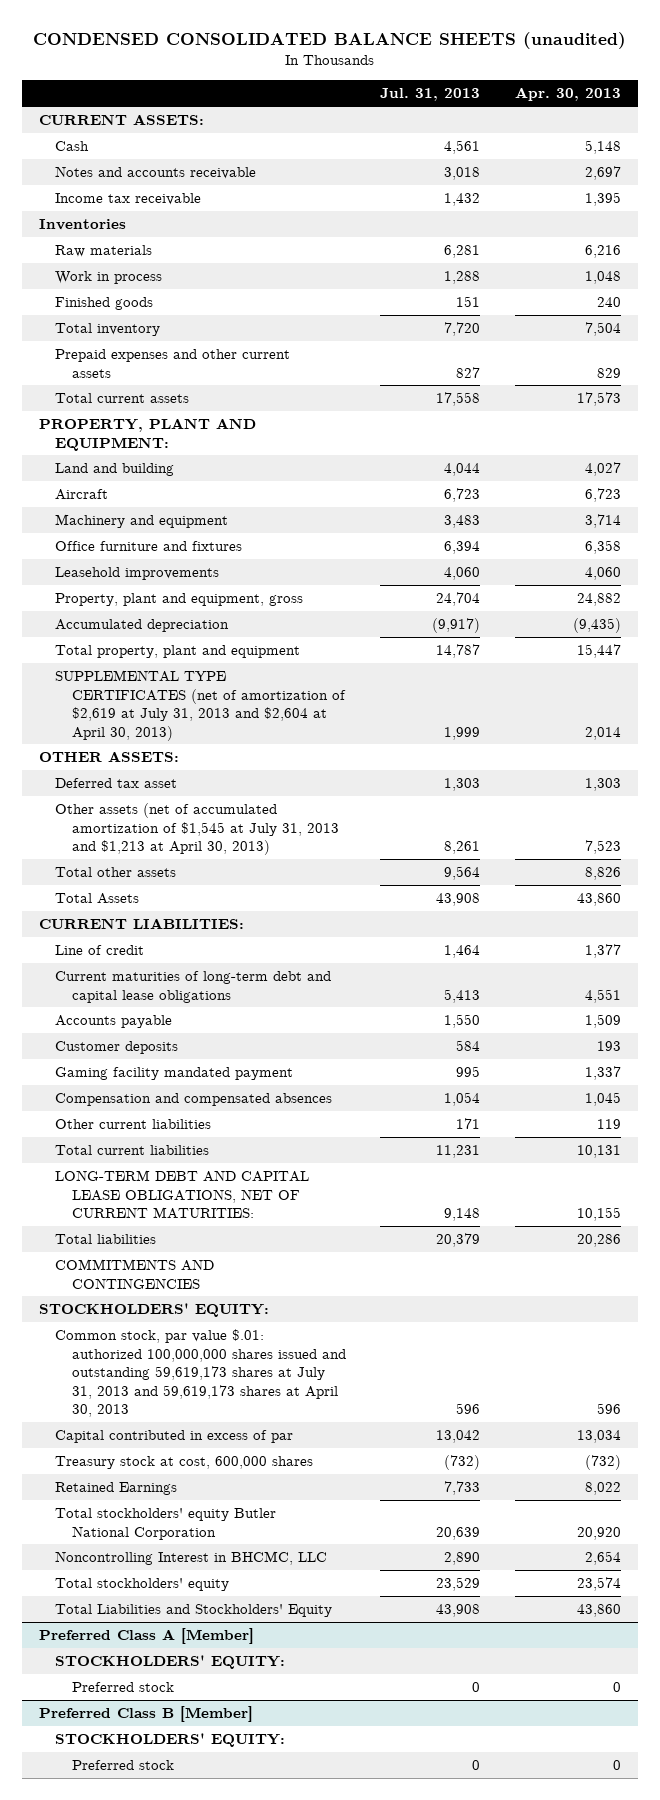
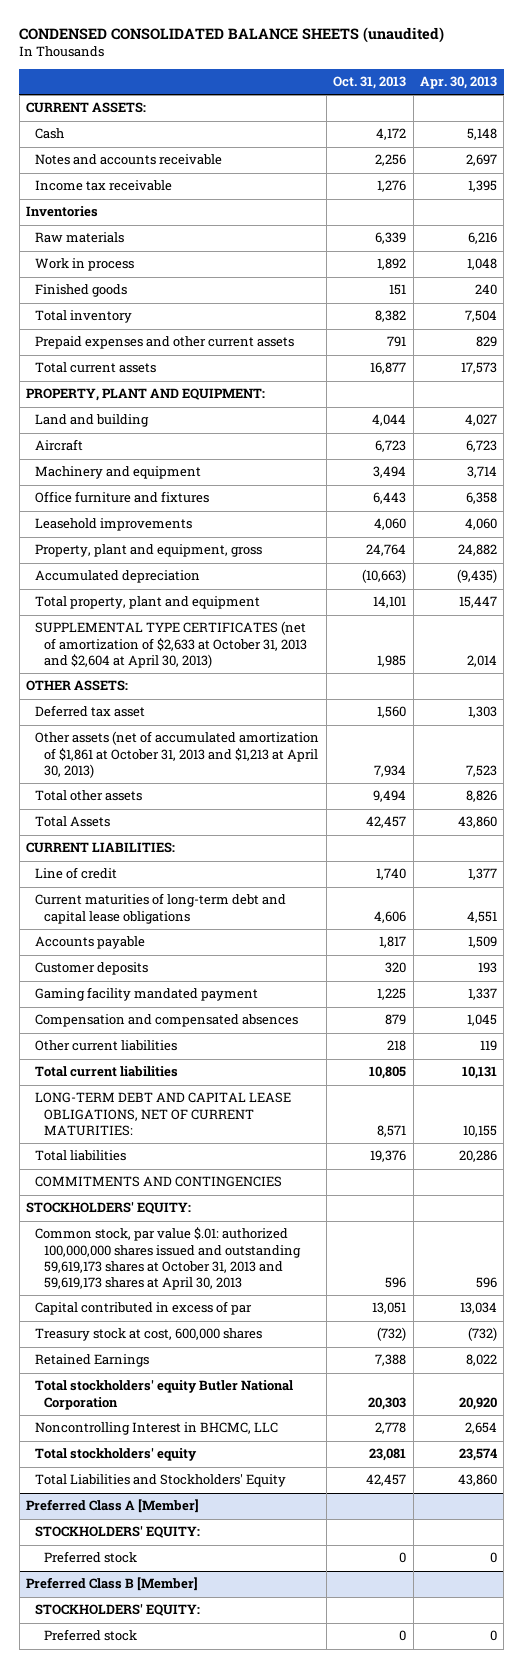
[380,88,481,102] Jul. 31, 2013 -> none
none -> [333,76,407,90] Oct. 31, 2013
[55,670,346,741] SUPPLEMENTAL TYPE CERTIFICATES (net of amortization of $2,619 at July 31, 2013 and $2,604 at April 30, 2013) -> [35,621,308,668] SUPPLEMENTAL TYPE CERTIFICATES (net of amortization of $2,633 at October 31, 2013 and $2,604 at April 30, 2013)
[55,803,339,856] Other assets (net of accumulated amortization of $1,545 at July 31, 2013 and $1,213 at April 30, 2013) -> [35,731,320,778] Other assets (net of accumulated amortization of $1,861 at October 31, 2013 and $1,213 at April 30, 2013)
[55,1329,346,1418] Common stock, par value $.01: authorized 100,000,000 shares issued and outstanding 59,619,173 shares at July 31, 2013 and 59,619,173 shares at April 30, 2013 -> [35,1227,302,1291] Common stock, par value $.01: authorized 100,000,000 shares issued and outstanding 59,619,173 shares at October 31, 2013 and 59,619,173 shares at April 30, 2013

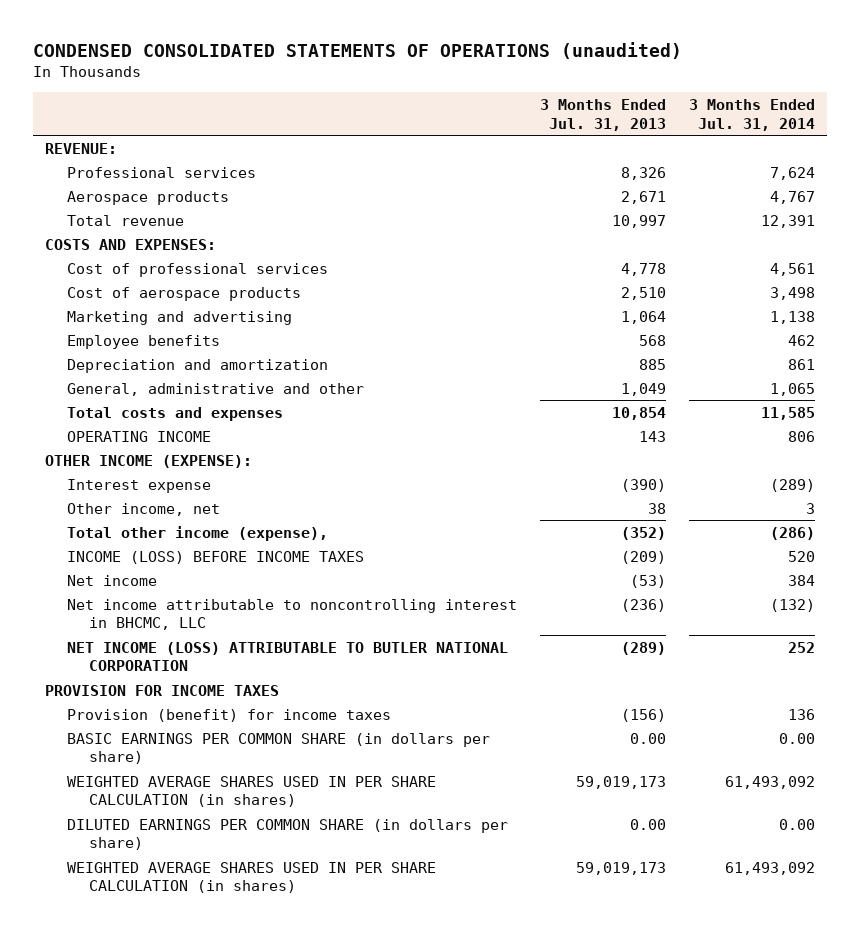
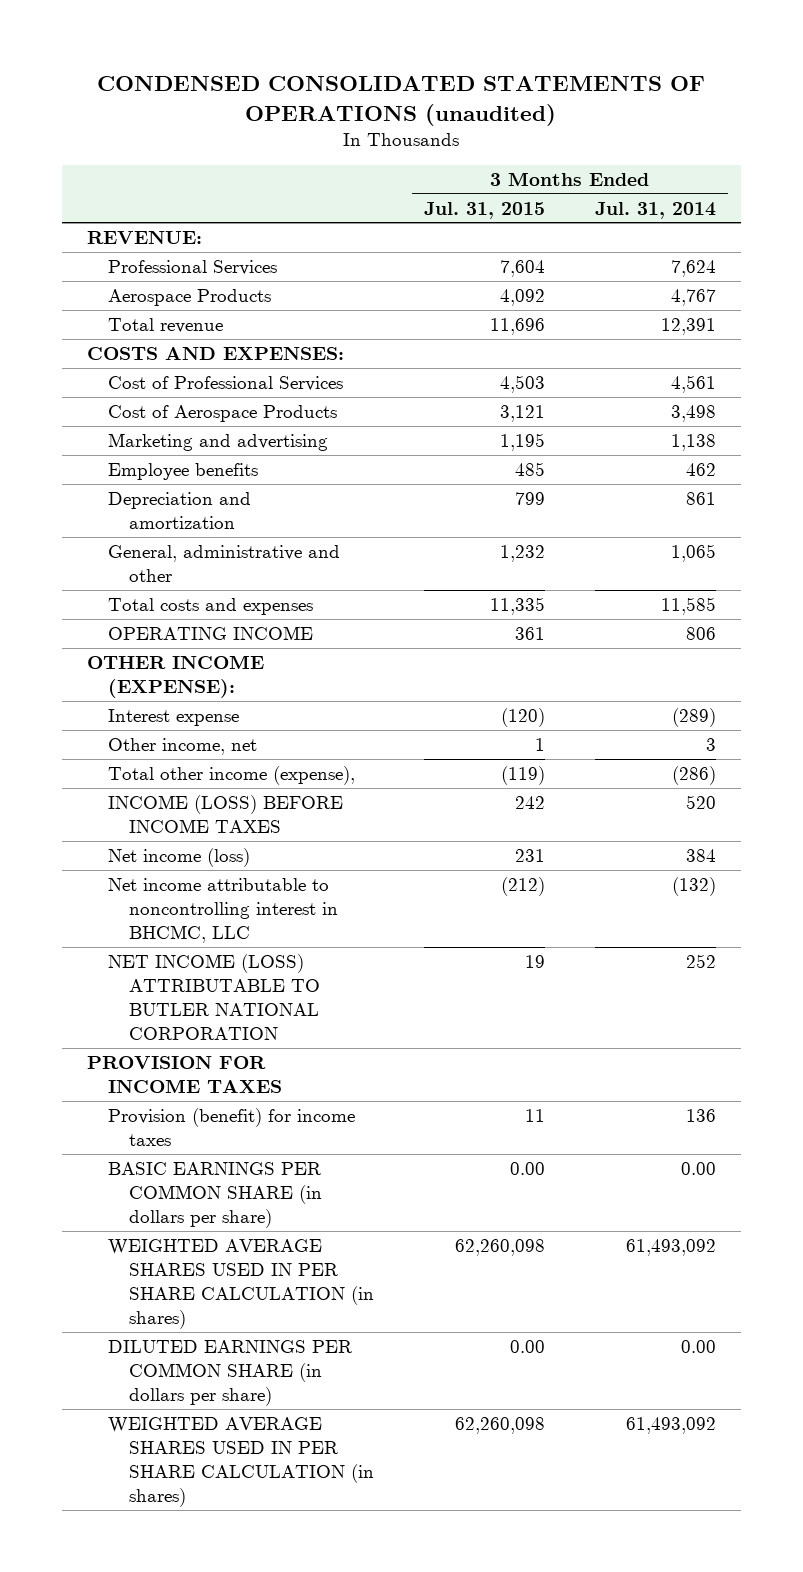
[540,99,667,131] 3 Months Ended Jul. 31, 2013 -> none
none -> [424,201,546,219] Jul. 31, 2015
[67,166,257,178] Professional services -> [108,259,278,275] Professional Services
[67,190,230,205] Aerospace products -> [108,288,272,306] Aerospace Products
[67,262,329,277] Cost of professional services -> [108,375,344,391] Cost of Professional Services
[67,286,302,301] Cost of aerospace products -> [108,404,338,422] Cost of Aerospace Products
[67,574,158,586] Net income -> [108,847,251,867] Net income (loss)

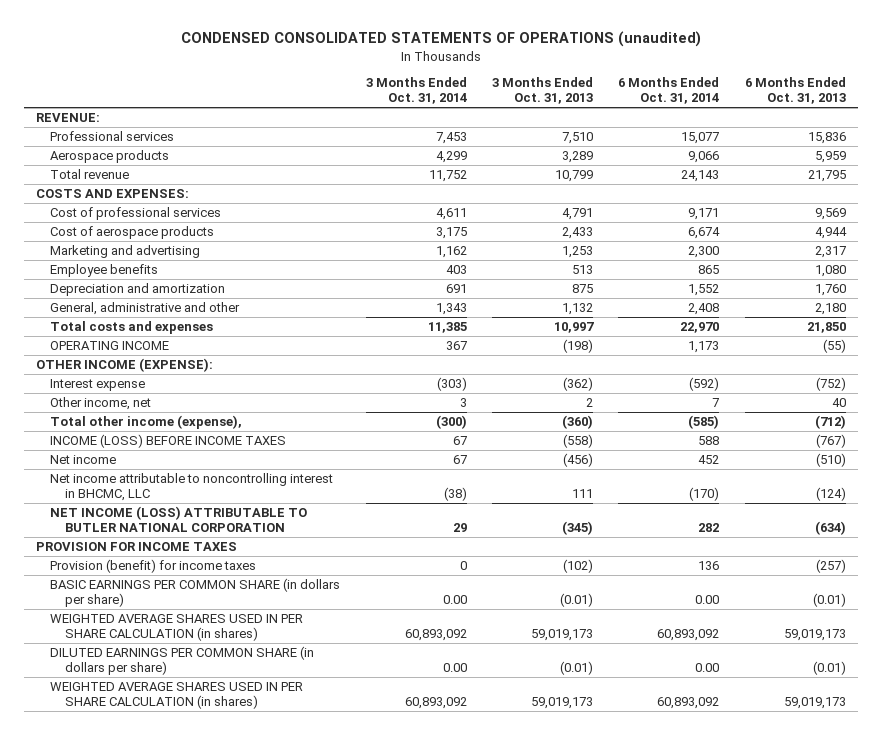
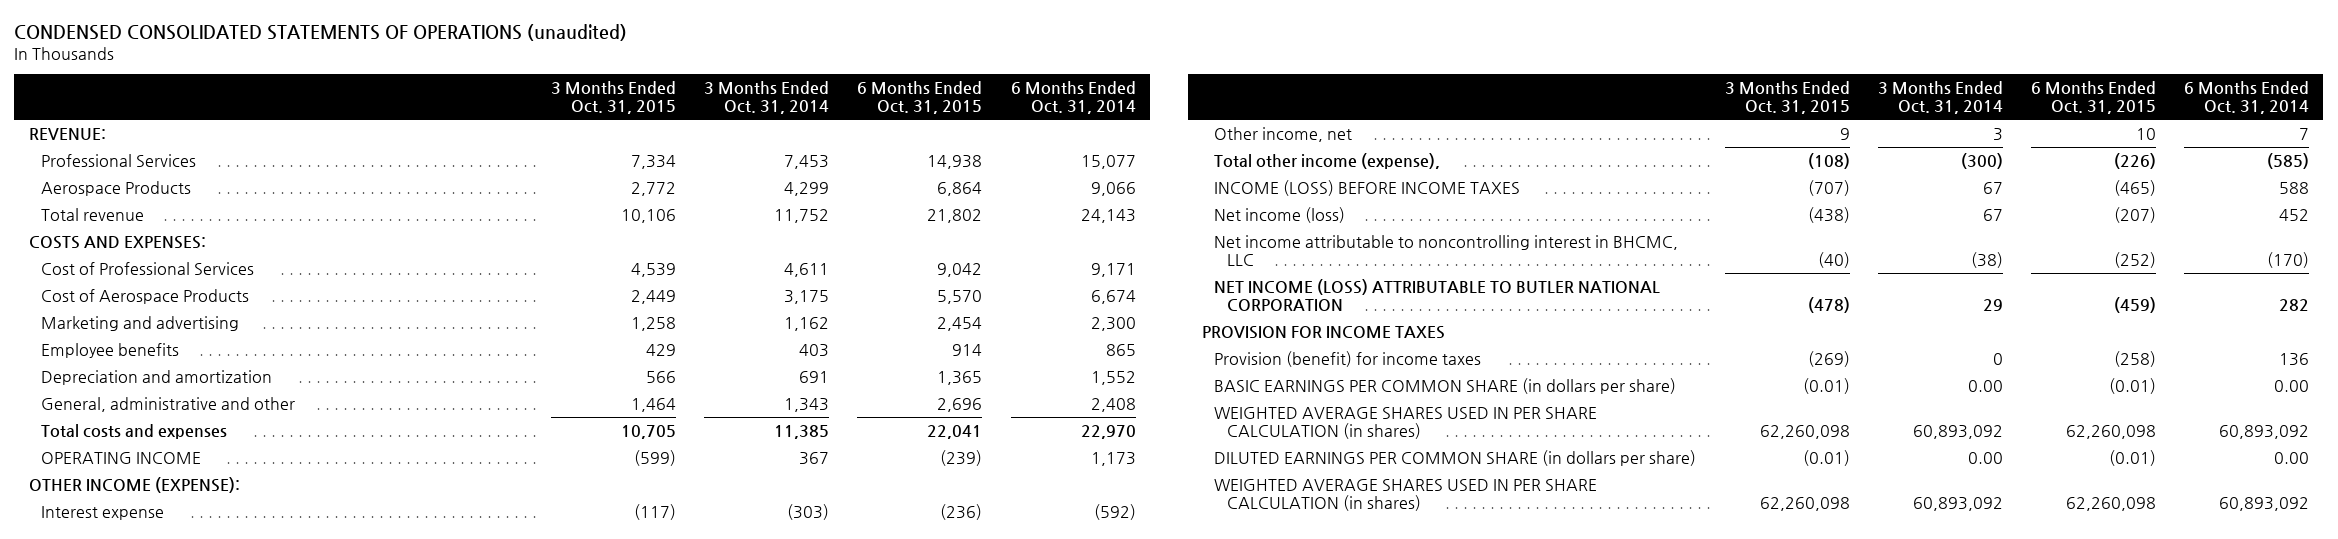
[492,77,594,105] 3 Months Ended Oct. 31, 2013 -> none
[744,77,846,105] 6 Months Ended Oct. 31, 2013 -> none
none -> [550,81,676,115] 3 Months Ended Oct. 31, 2015
none -> [857,81,983,115] 6 Months Ended Oct. 31, 2015
[50,130,175,141] Professional services -> [40,153,196,167] Professional Services
[50,149,170,163] Aerospace products -> [40,180,191,196] Aerospace Products
[50,206,222,220] Cost of professional services -> [40,261,254,275] Cost of Professional Services
[50,225,215,239] Cost of aerospace products -> [40,288,249,304] Cost of Aerospace Products
[50,454,117,464] Net income -> [1214,206,1346,223] Net income (loss)

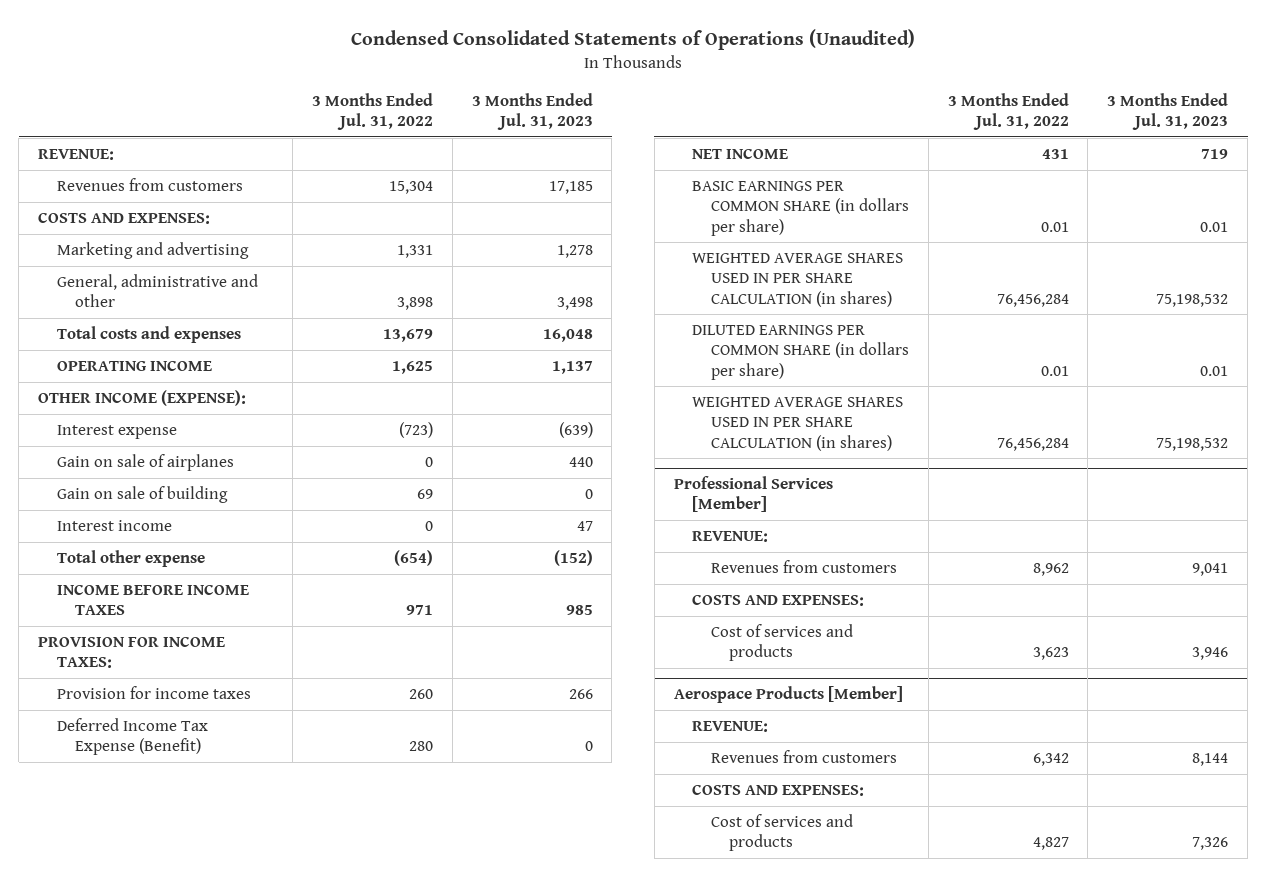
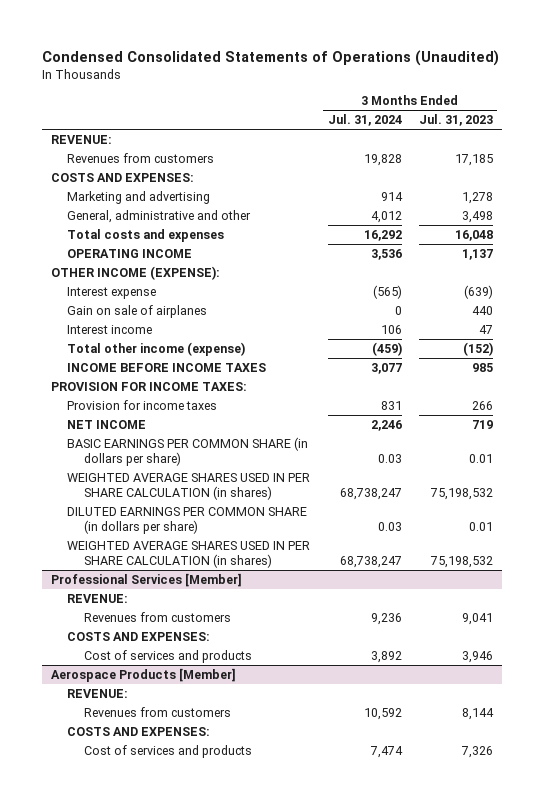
[311,93,433,131] 3 Months Ended Jul. 31, 2022 -> none
none -> [327,114,402,127] Jul. 31, 2024
[56,486,228,504] Gain on sale of building -> none
[56,550,205,568] Total other expense -> [67,342,246,357] Total other income (expense)
[56,718,208,756] Deferred Income Tax Expense (Benefit) -> none

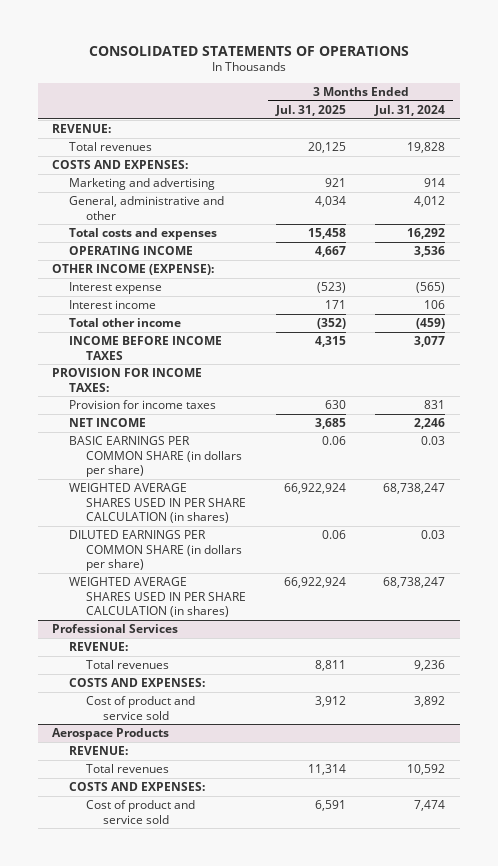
[42,49,500,66] Condensed Consolidated Statements of Operations (Unaudited) -> [88,45,409,56] CONSOLIDATED STATEMENTS OF OPERATIONS
[419,114,494,127] Jul. 31, 2023 -> none
none -> [274,104,346,116] Jul. 31, 2025
[67,153,215,164] Revenues from customers -> [69,141,153,151] Total revenues
[67,305,208,319] Gain on sale of airplanes -> none
[67,342,246,357] Total other income (expense) -> [69,317,182,327] Total other income
[50,573,242,588] Professional Services [Member] -> [52,623,179,633] Professional Services
[83,612,231,623] Revenues from customers -> [86,659,170,669] Total revenues
[83,650,252,664] Cost of services and products -> [86,695,196,720] Cost of product and service sold
[50,668,236,683] Aerospace Products [Member] -> [52,727,170,740] Aerospace Products
[83,707,231,718] Revenues from customers -> [86,763,170,773] Total revenues
[83,745,252,759] Cost of services and products -> [86,799,196,824] Cost of product and service sold

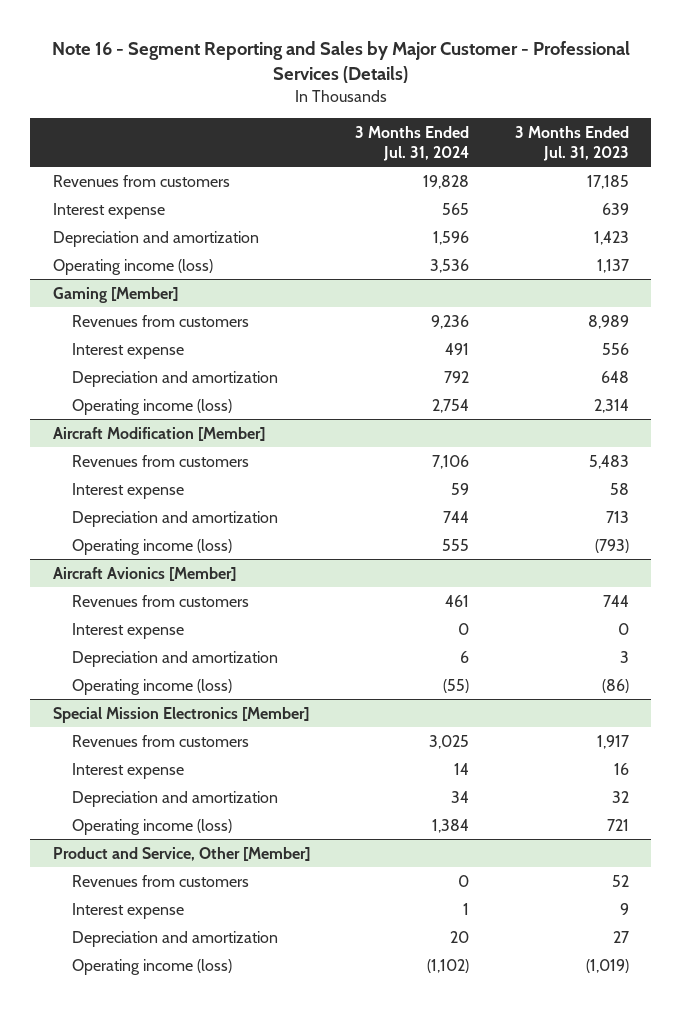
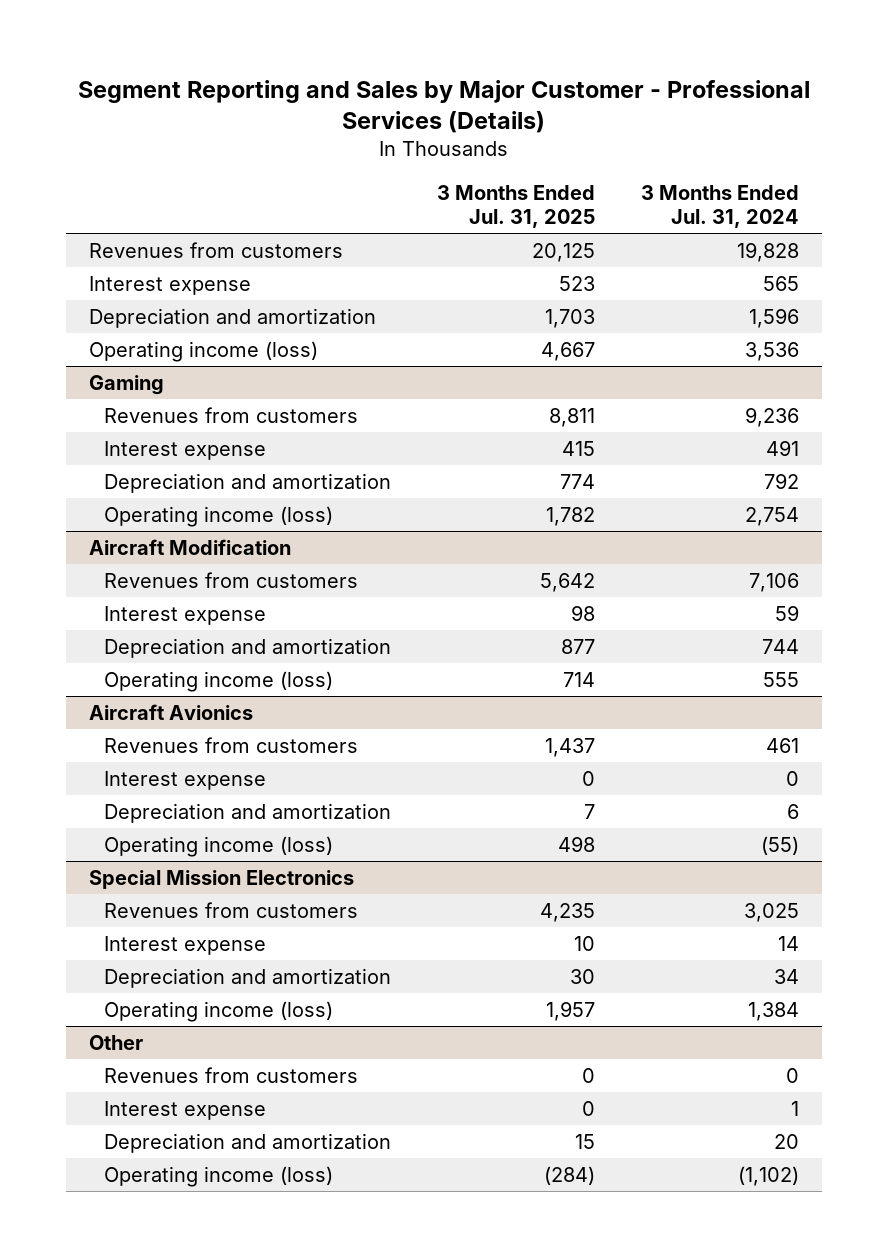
[51,40,630,84] Note 16 - Segment Reporting and Sales by Major Customer - Professional Services (Details) -> [77,79,810,133] Segment Reporting and Sales by Major Customer - Professional Services (Details)
[514,125,629,161] 3 Months Ended Jul. 31, 2023 -> none
none -> [436,185,595,228] 3 Months Ended Jul. 31, 2025
[52,286,178,303] Gaming [Member] -> [89,374,165,395] Gaming
[52,426,265,441] Aircraft Modification [Member] -> [89,538,292,555] Aircraft Modification
[52,566,236,581] Aircraft Avionics [Member] -> [89,703,254,720] Aircraft Avionics
[52,706,309,723] Special Mission Electronics [Member] -> [89,869,355,889] Special Mission Electronics
[52,846,310,861] Product and Service, Other [Member] -> [89,1034,144,1050] Other

